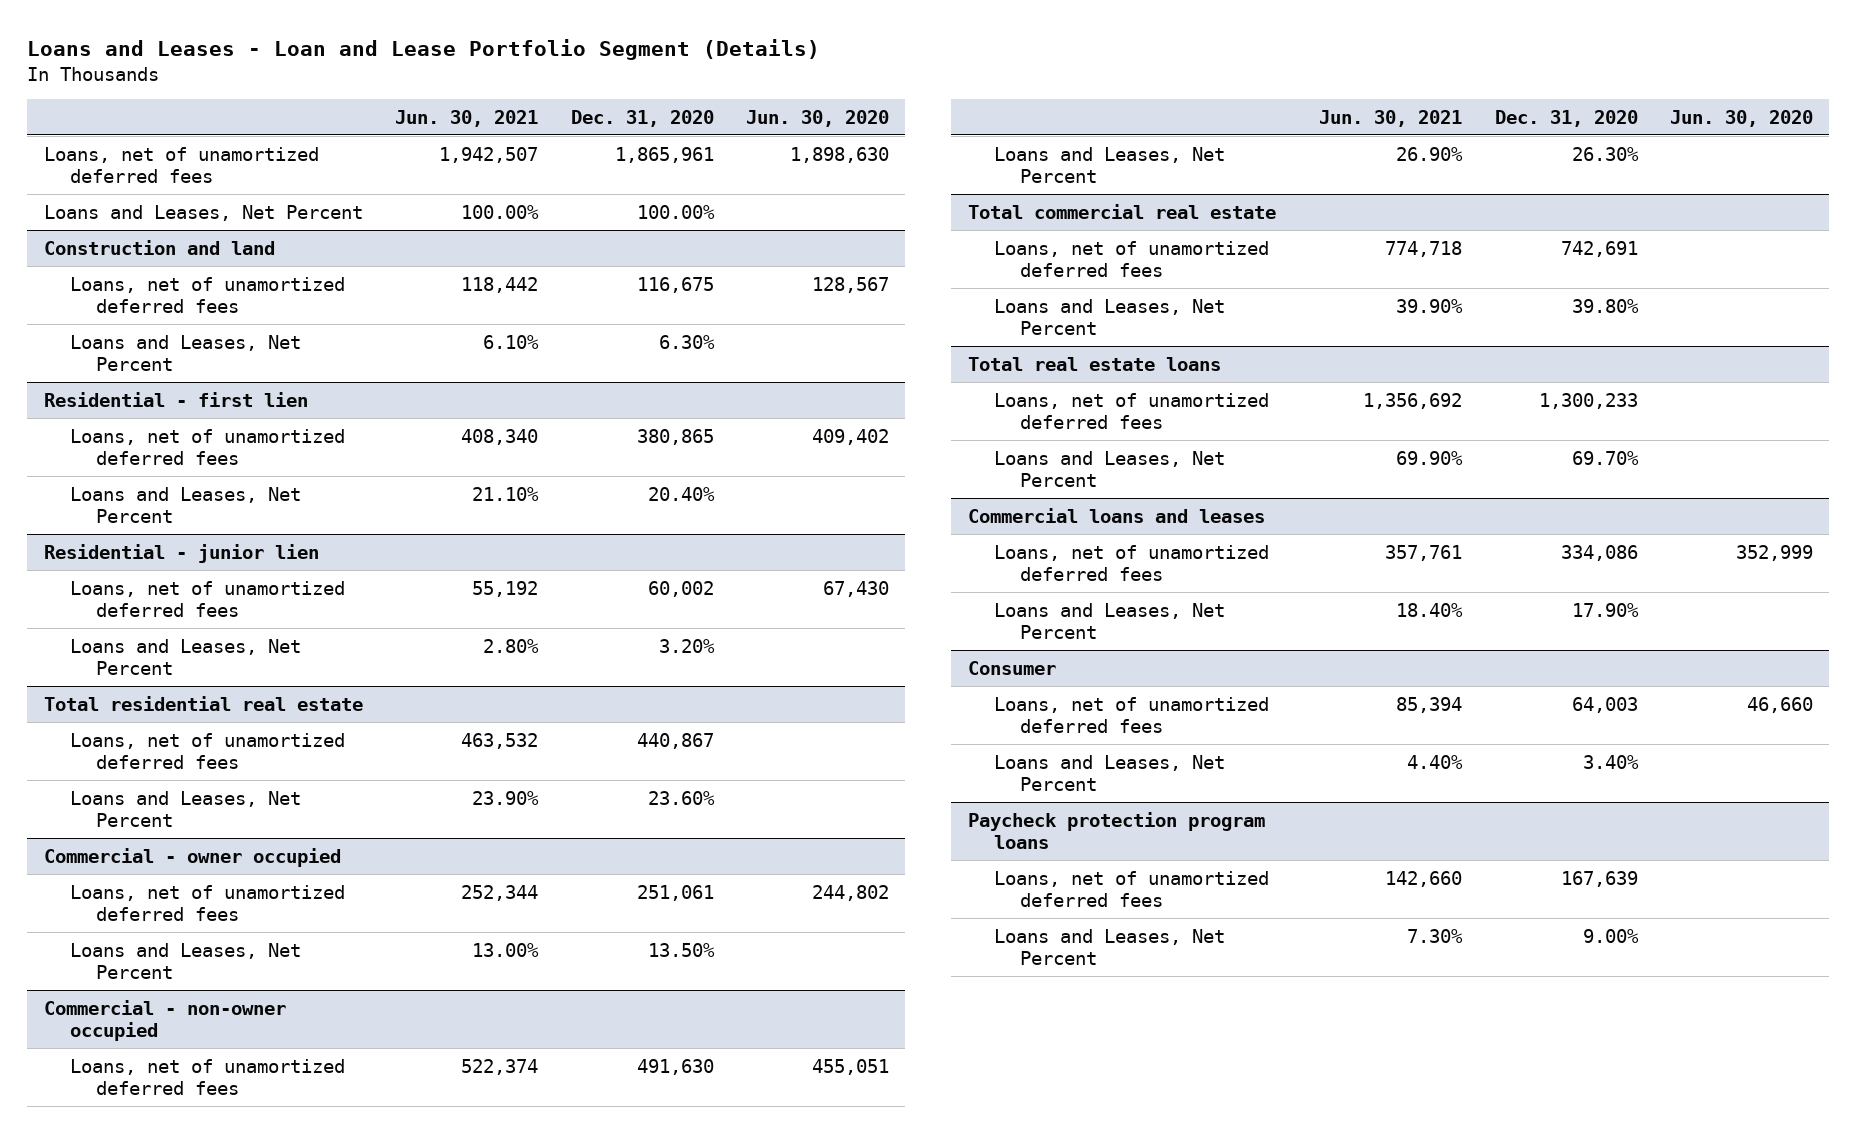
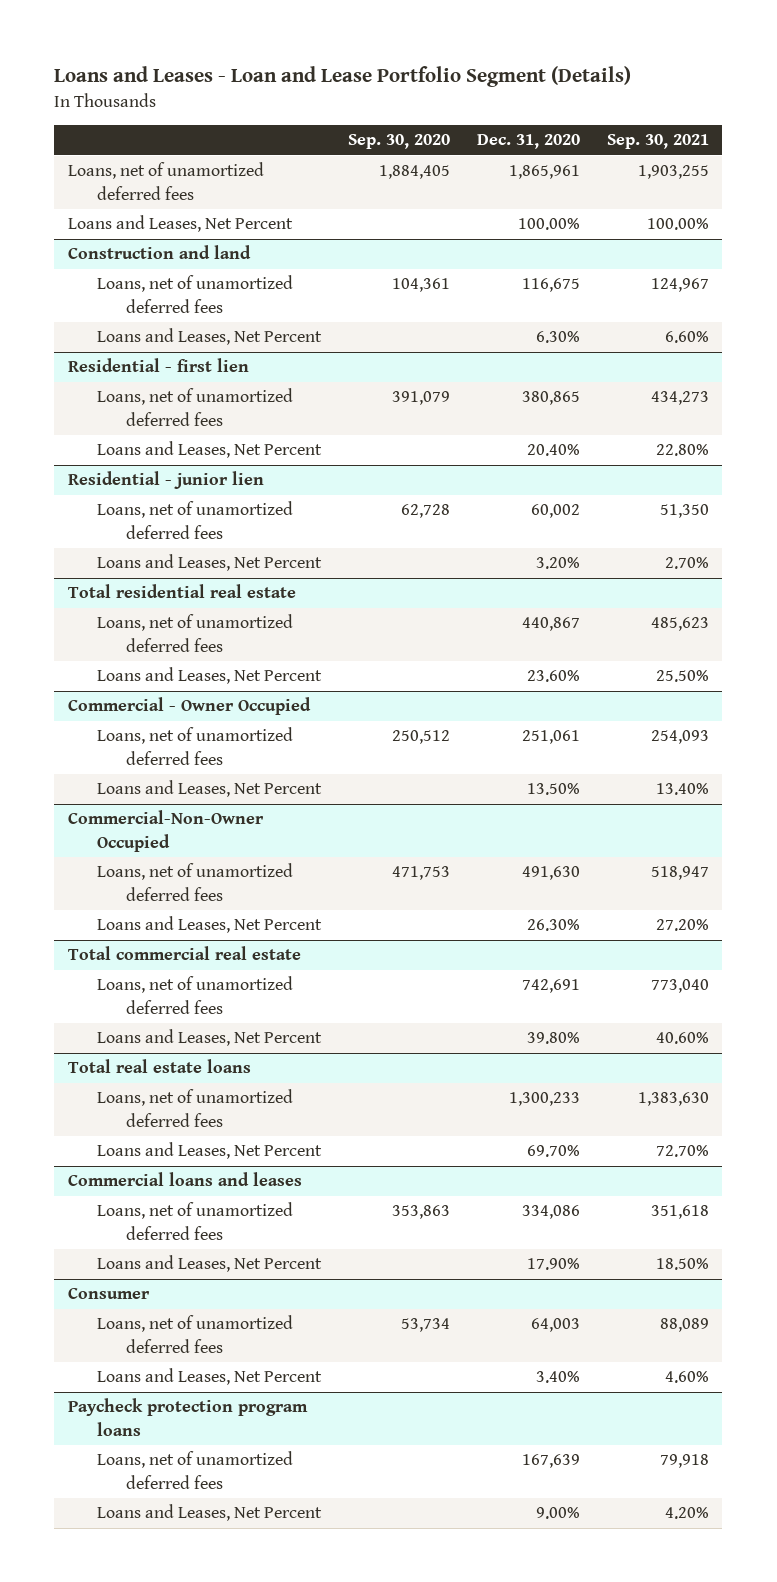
[395,109,539,127] Jun. 30, 2021 -> none
[746,109,890,127] Jun. 30, 2020 -> none
none -> [347,134,450,150] Sep. 30, 2020
none -> [606,134,709,150] Sep. 30, 2021
[43,847,341,867] Commercial - owner occupied -> [67,697,311,716] Commercial - Owner Occupied
[43,999,286,1042] Commercial - non-owner occupied -> [67,810,264,852] Commercial-Non-Owner Occupied

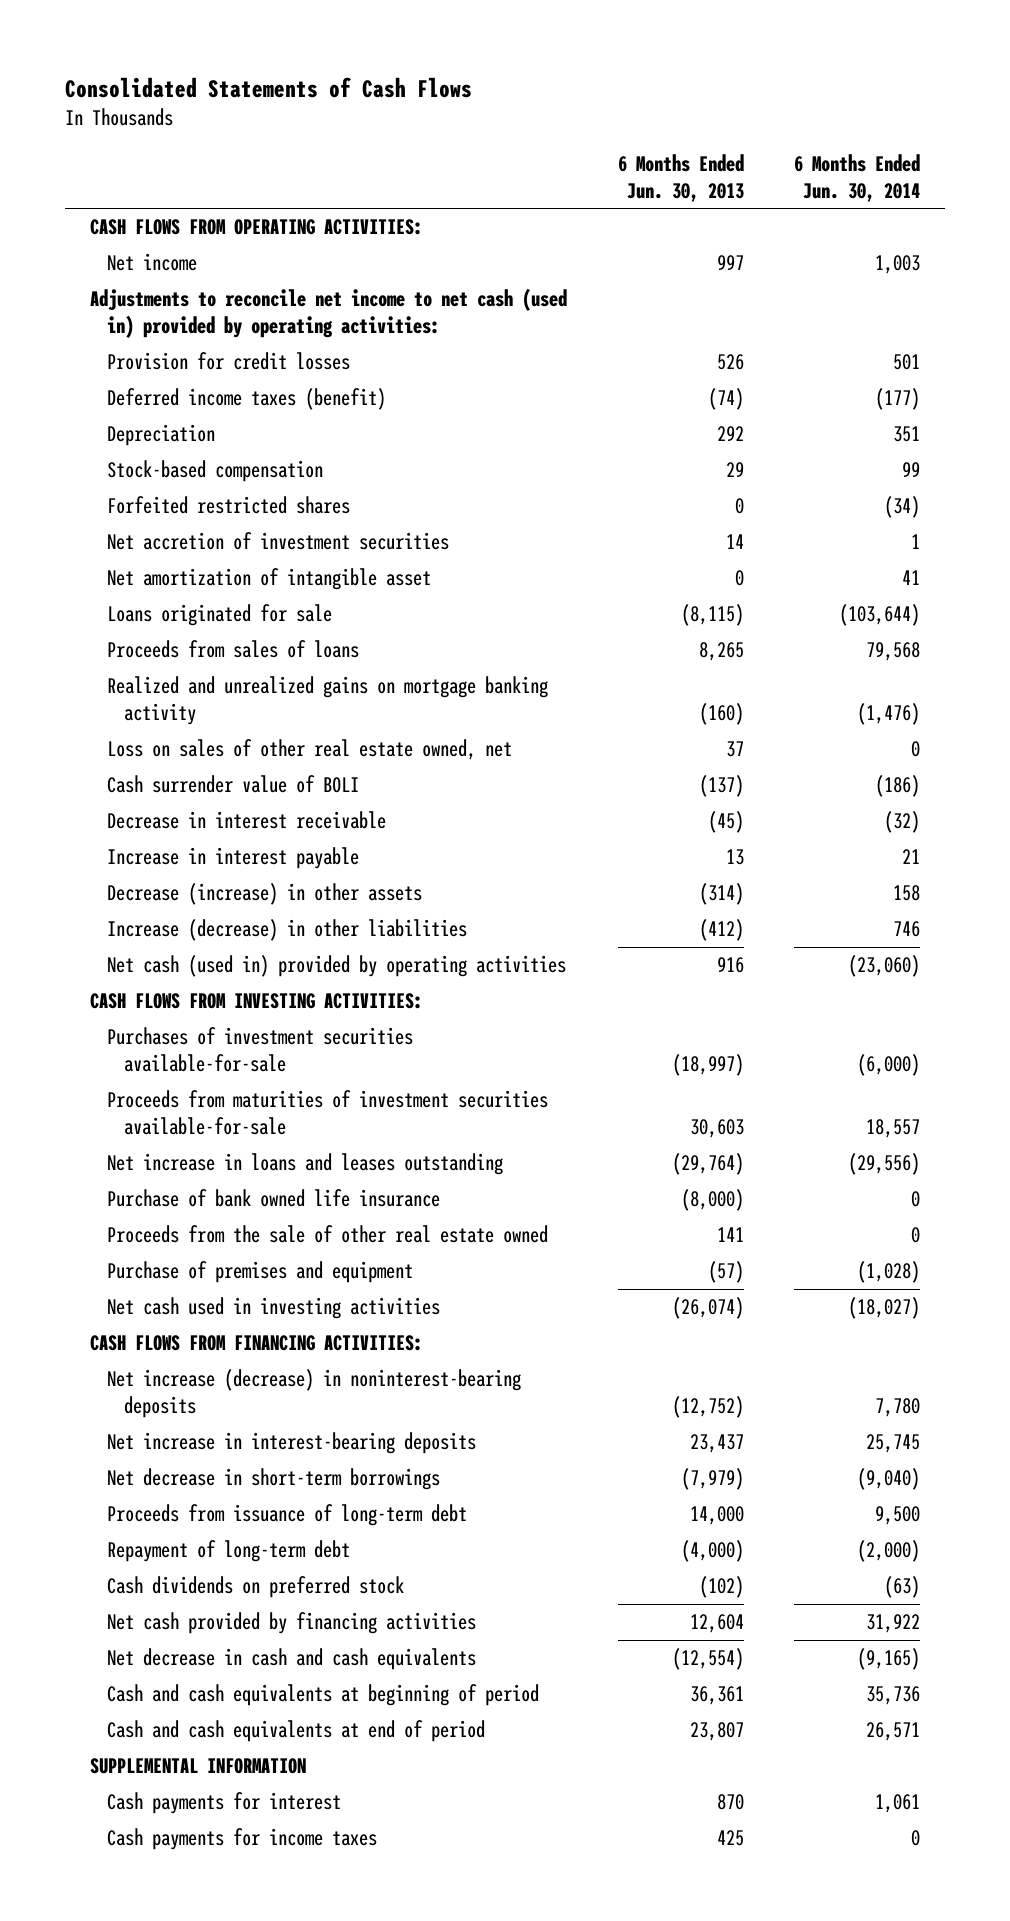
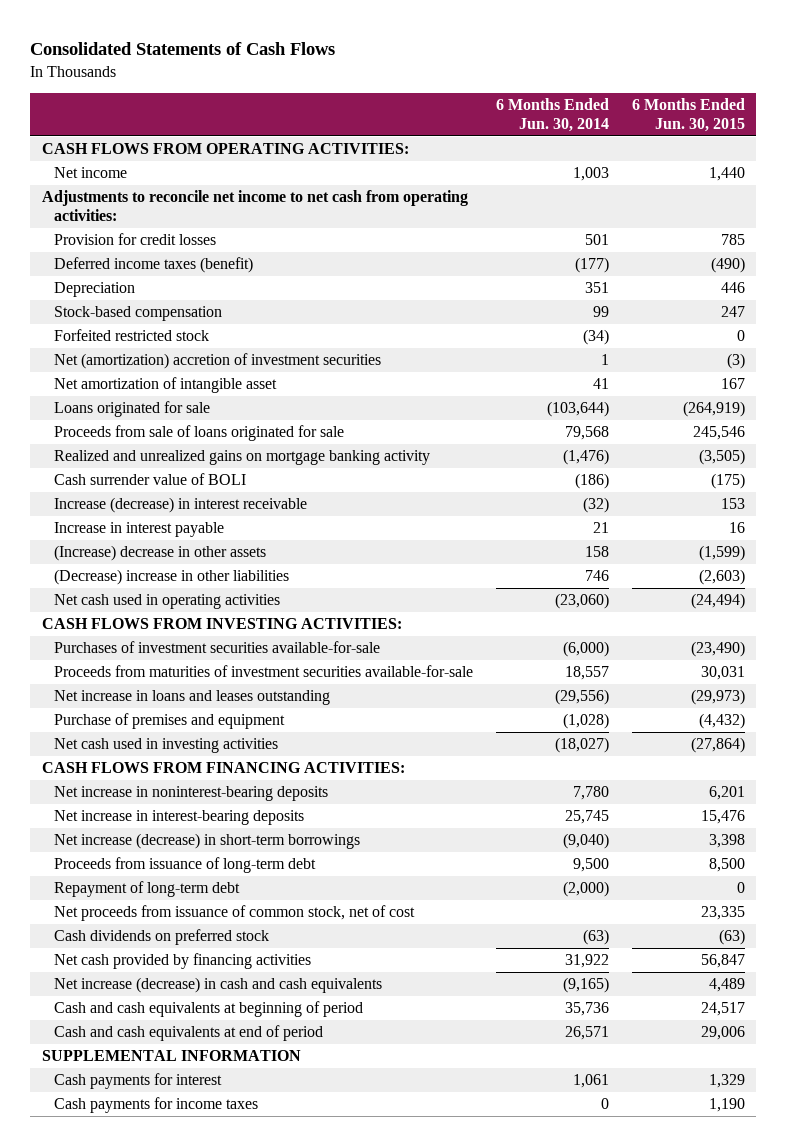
[617,153,744,202] 6 Months Ended Jun. 30, 2013 -> none
none -> [631,98,745,133] 6 Months Ended Jun. 30, 2015
[90,288,568,339] Adjustments to reconcile net income to net cash (used in) provided by operating activities: -> [41,190,468,222] Adjustments to reconcile net income to net cash from operating activities:
[107,496,351,515] Forfeited restricted shares -> [53,329,209,342] Forfeited restricted stock
[107,532,450,551] Net accretion of investment securities -> [53,353,381,370] Net (amortization) accretion of investment securities
[107,640,360,659] Proceeds from sales of loans -> [53,425,344,442] Proceeds from sale of loans originated for sale
[107,739,513,761] Loss on sales of other real estate owned, net -> none
[107,811,387,830] Decrease in interest receivable -> [53,497,307,514] Increase (decrease) in interest receivable
[107,883,423,906] Decrease (increase) in other assets -> [53,545,266,562] (Increase) decrease in other assets
[107,919,468,942] Increase (decrease) in other liabilities -> [53,569,289,586] (Decrease) increase in other liabilities
[107,955,567,978] Net cash (used in) provided by operating activities -> [53,594,280,610] Net cash used in operating activities
[107,1189,441,1208] Purchase of bank owned life insurance -> none
[107,1225,549,1244] Proceeds from the sale of other real estate owned -> none
[107,1369,522,1419] Net increase (decrease) in noninterest-bearing deposits -> [53,786,328,802] Net increase in noninterest-bearing deposits
[107,1468,441,1491] Net decrease in short-term borrowings -> [53,833,360,850] Net increase (decrease) in short-term borrowings
none -> [53,905,415,922] Net proceeds from issuance of common stock, net of cost
[107,1648,477,1671] Net decrease in cash and cash equivalents -> [53,977,382,994] Net increase (decrease) in cash and cash equivalents

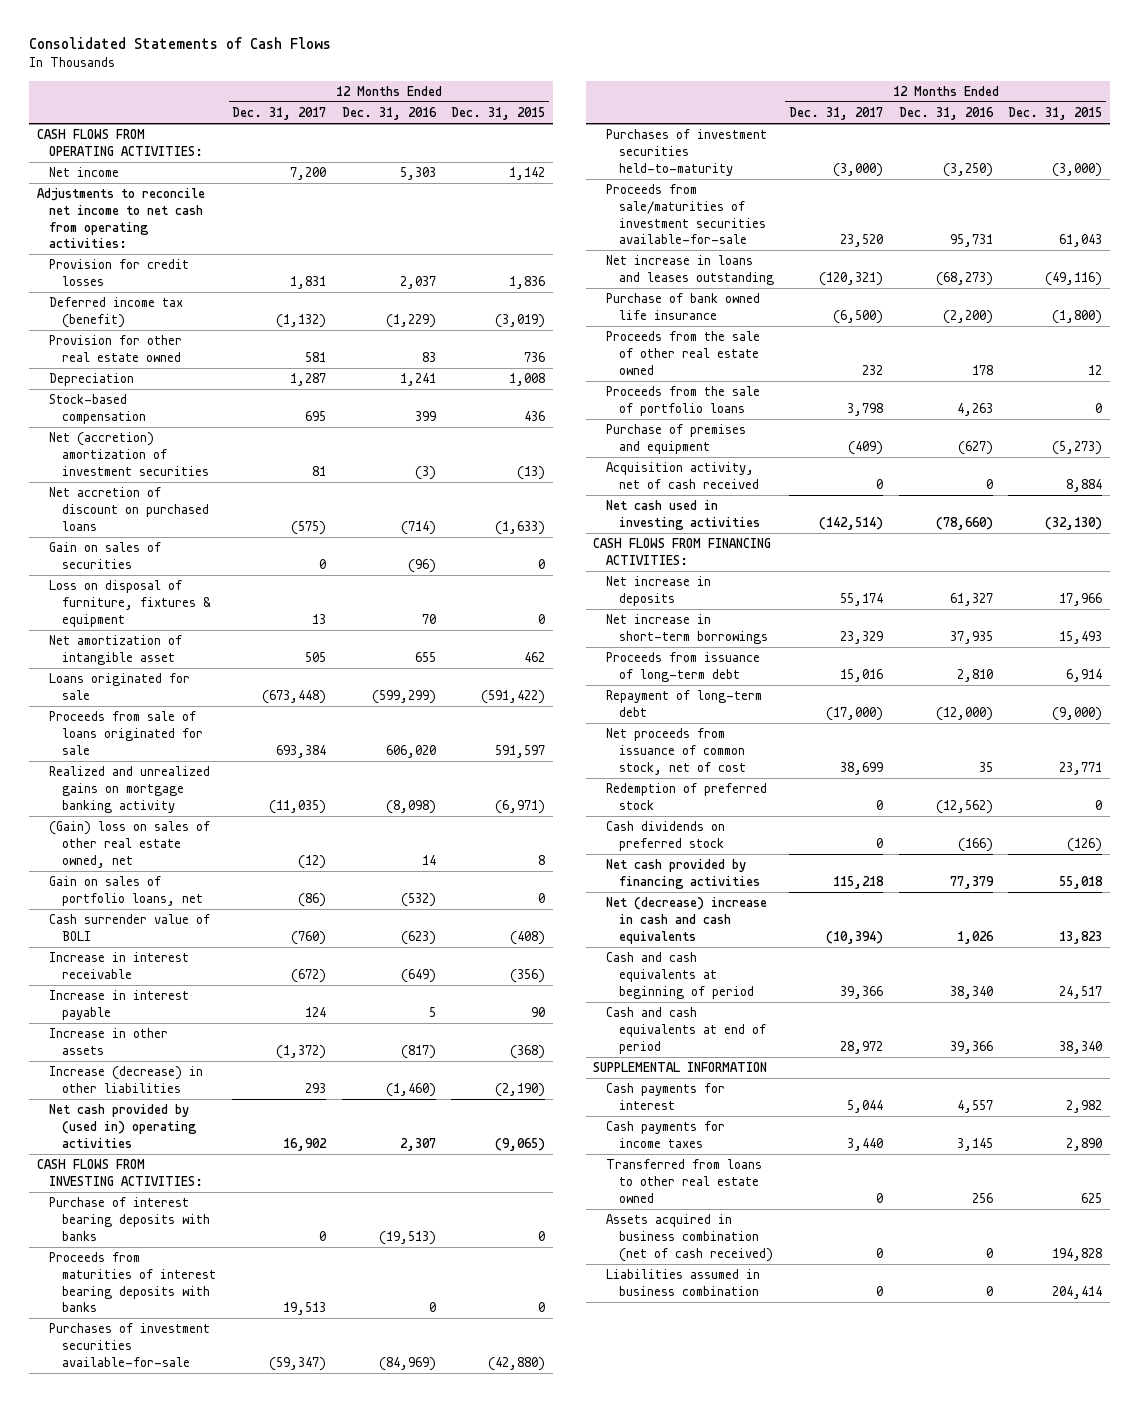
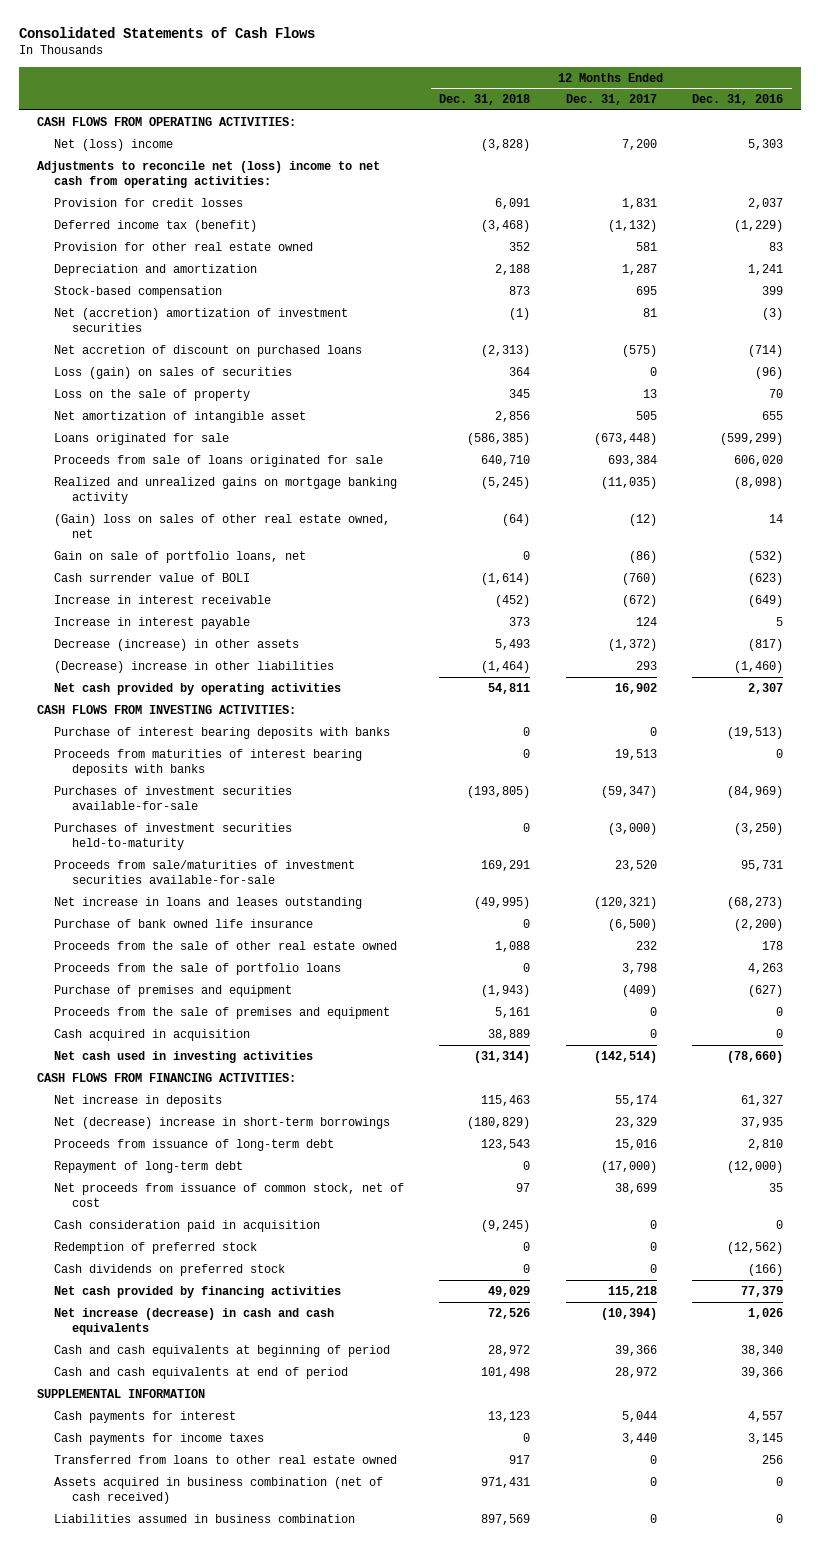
[451,107,546,121] Dec. 31, 2015 -> none
none -> [439,94,531,106] Dec. 31, 2018
[49,167,120,178] Net income -> [54,138,174,151] Net (loss) income
[36,188,205,249] Adjustments to reconcile net income to net cash from operating activities: -> [36,160,380,188] Adjustments to reconcile net (loss) income to net cash from operating activities:
[49,373,135,387] Depreciation -> [54,263,258,276] Depreciation and amortization
[49,542,162,569] Gain on sales of securities -> none
[49,580,212,627] Loss on disposal of furniture, fixtures & equipment -> [54,366,293,379] Loss (gain) on sales of securities
[312,613,327,624] 13 -> [649,366,657,376] 0
[421,613,436,624] 70 -> [754,366,783,379] (96)
none -> [54,388,251,401] Loss on the sale of property
[49,876,204,906] Gain on sales of portfolio loans, net -> [54,550,307,563] Gain on sale of portfolio loans, net
[49,1028,169,1055] Increase in other assets -> [54,638,300,651] Decrease (increase) in other assets
[49,1066,204,1093] Increase (decrease) in other liabilities -> [54,660,335,673] (Decrease) increase in other liabilities
[49,1104,198,1148] Net cash provided by (used in) operating activities -> [54,682,342,695] Net cash provided by operating activities
none -> [54,1006,391,1019] Proceeds from the sale of premises and equipment
[606,462,759,489] Acquisition activity, net of cash received -> [54,1028,251,1041] Cash acquired in acquisition
[606,614,768,644] Net increase in short-term borrowings -> [54,1116,391,1129] Net (decrease) increase in short-term borrowings
none -> [54,1219,321,1232] Cash consideration paid in acquisition
[606,897,768,944] Net (decrease) increase in cash and cash equivalents -> [54,1307,335,1335] Net increase (decrease) in cash and cash equivalents

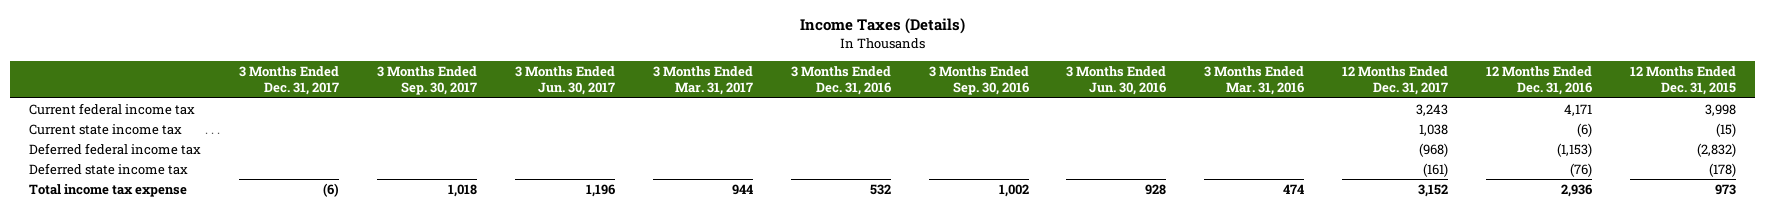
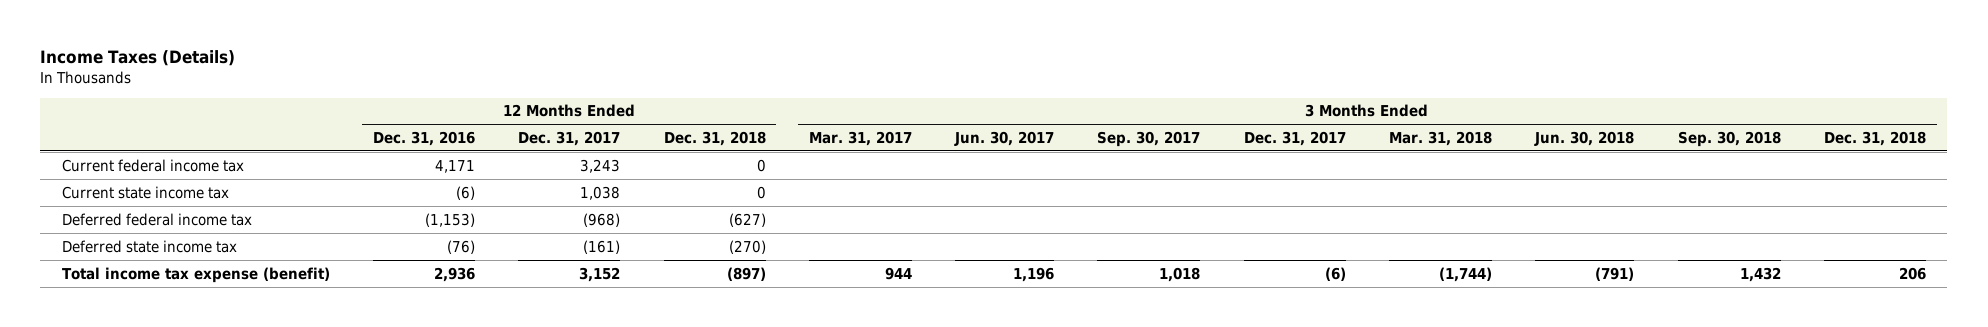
[790,65,891,96] 3 Months Ended Dec. 31, 2016 -> none
[928,65,1029,96] 3 Months Ended Sep. 30, 2016 -> none
[1066,65,1167,96] 3 Months Ended Jun. 30, 2016 -> none
[1204,65,1305,96] 3 Months Ended Mar. 31, 2016 -> none
[1629,65,1736,96] 12 Months Ended Dec. 31, 2015 -> none
none -> [663,130,766,146] Dec. 31, 2018
none -> [1388,130,1492,146] Mar. 31, 2018
none -> [1534,130,1635,146] Jun. 30, 2018
none -> [1677,130,1781,147] Sep. 30, 2018
none -> [1823,130,1926,146] Dec. 31, 2018
[29,183,188,197] Total income tax expense -> [61,266,330,283] Total income tax expense (benefit)

